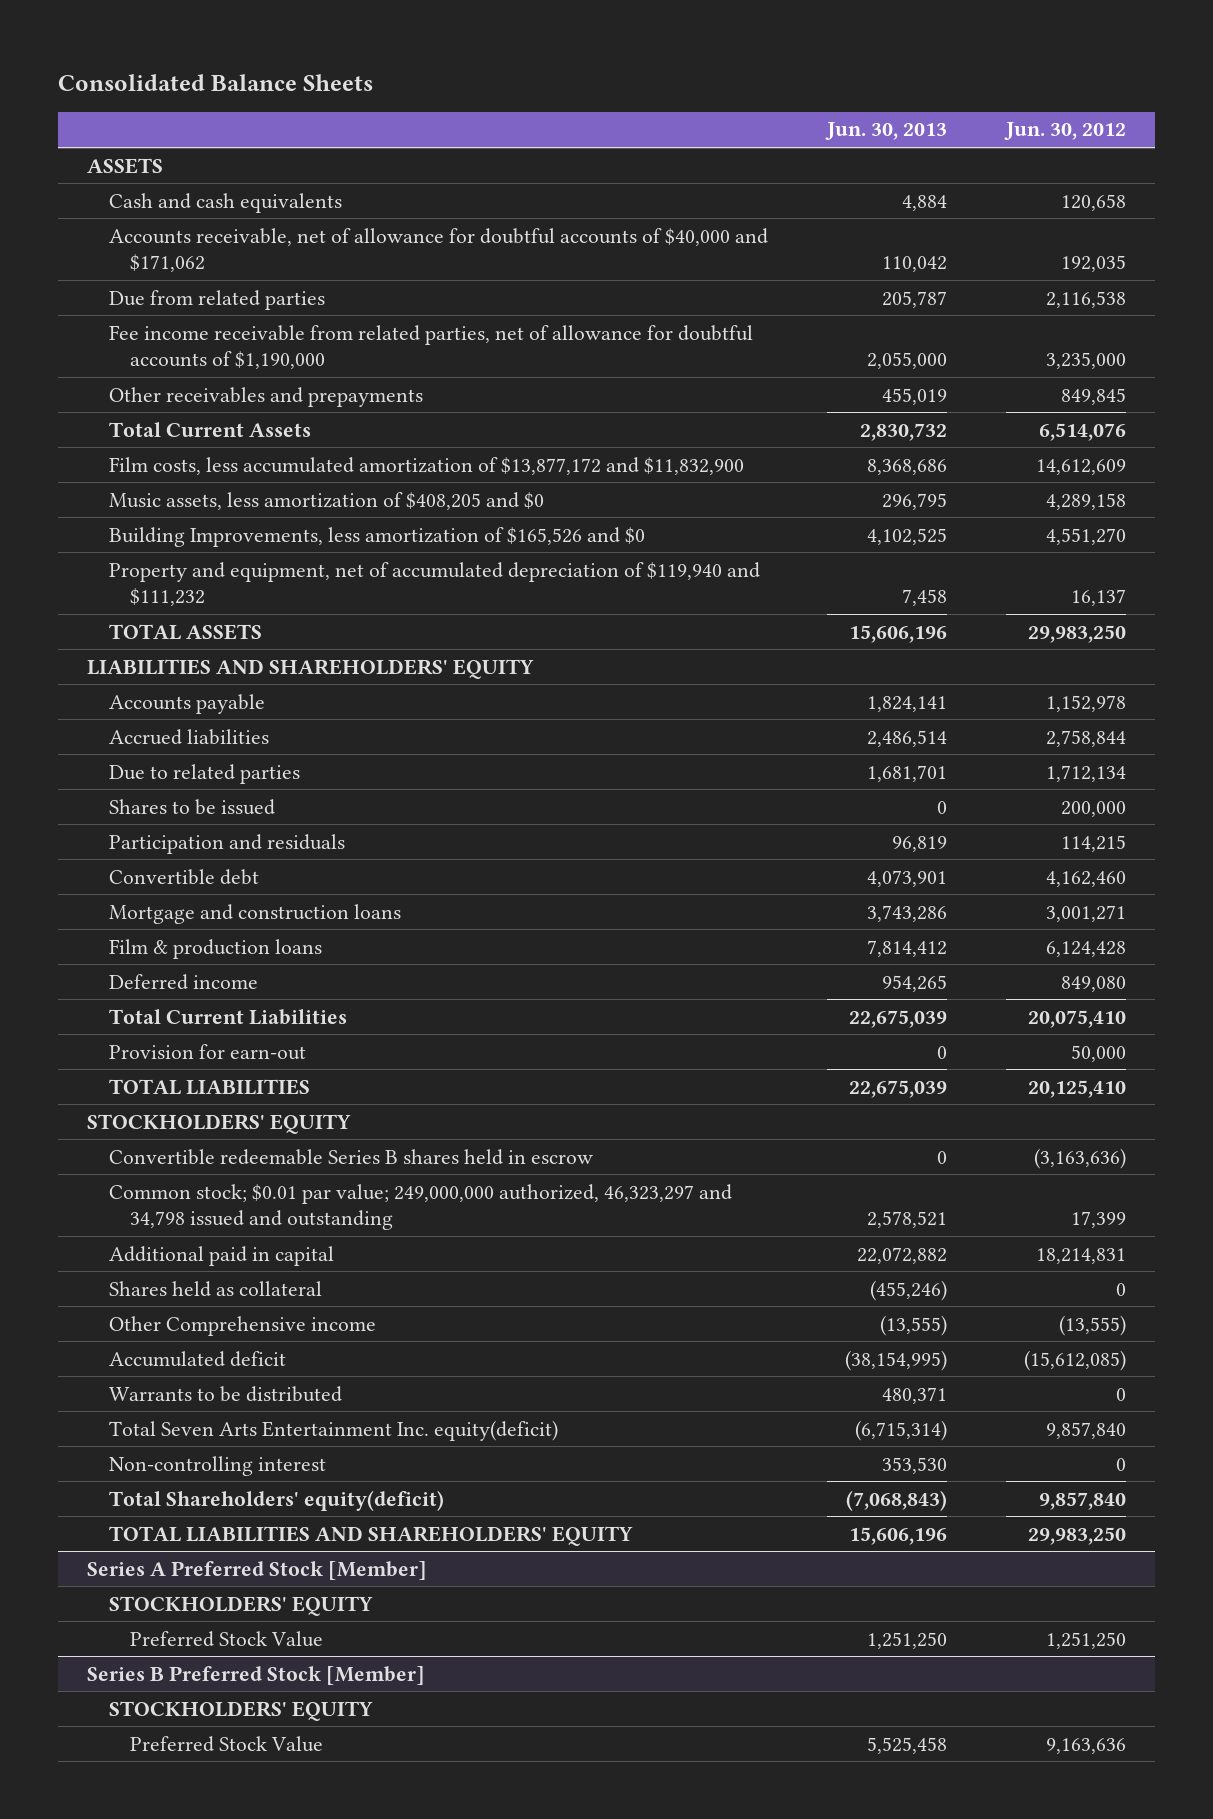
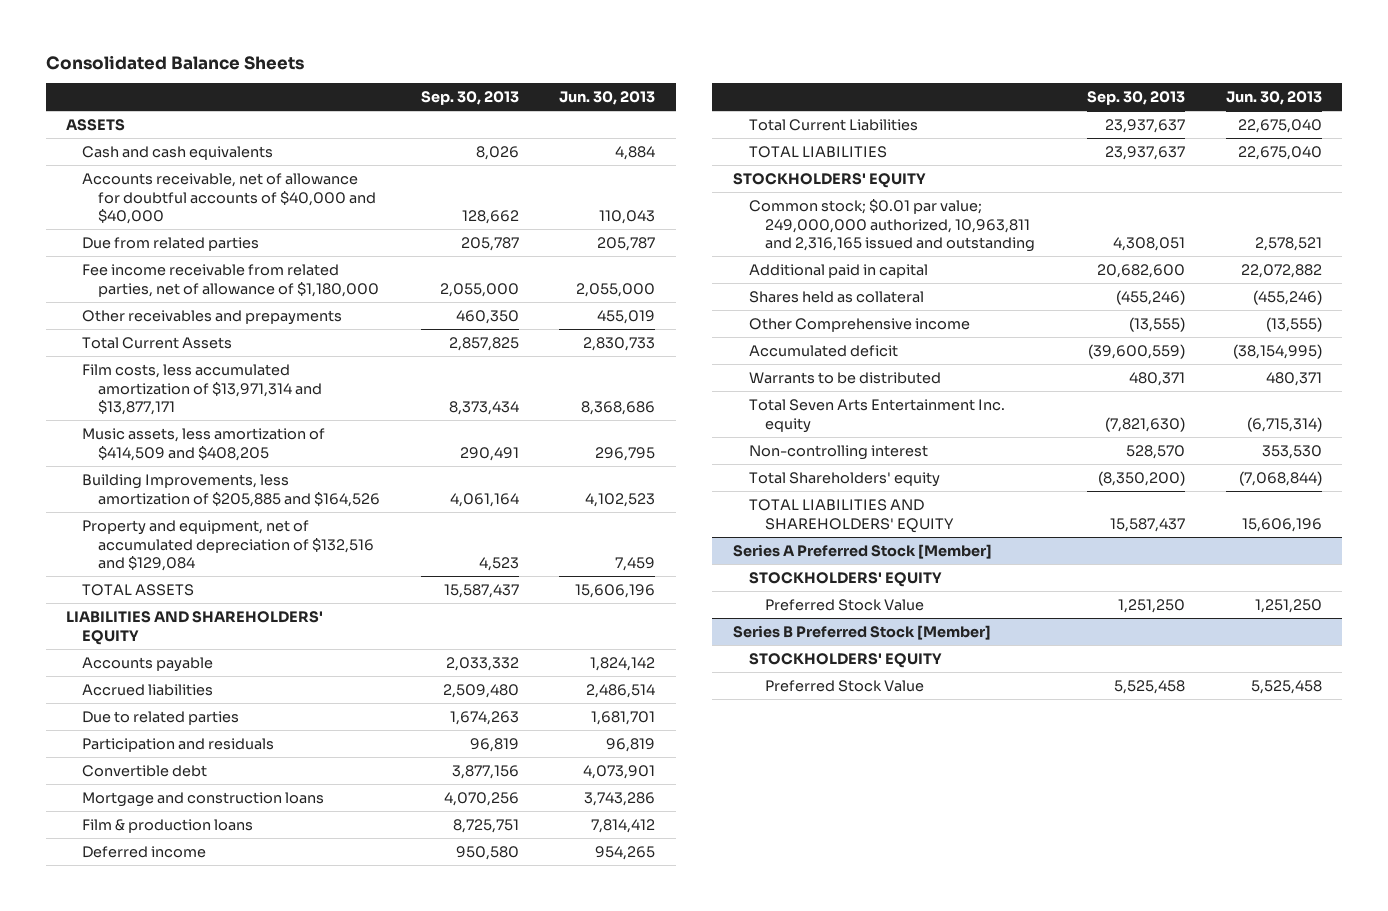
[1003,122,1126,141] Jun. 30, 2012 -> none
none -> [420,91,519,106] Sep. 30, 2013
[108,227,768,273] Accounts receivable, net of allowance for doubtful accounts of $40,000 and $171,062 -> [82,172,377,225] Accounts receivable, net of allowance for doubtful accounts of $40,000 and $40,000
[881,256,947,273] 110,042 -> [599,210,656,225] 110,043
[108,324,753,370] Fee income receivable from related parties, net of allowance for doubtful accounts of $1,190,000 -> [82,263,380,297] Fee income receivable from related parties, net of allowance of $1,180,000
[859,422,947,441] 2,830,732 -> [583,336,656,351] 2,830,733
[108,456,744,475] Film costs, less accumulated amortization of $13,877,172 and $11,832,900 -> [82,363,323,416] Film costs, less accumulated amortization of $13,971,314 and $13,877,171
[108,491,544,510] Music assets, less amortization of $408,205 and $0 -> [82,427,326,461] Music assets, less amortization of $414,509 and $408,205
[108,526,645,547] Building Improvements, less amortization of $165,526 and $0 -> [82,473,381,507] Building Improvements, less amortization of $205,885 and $164,526
[866,527,947,545] 4,102,525 -> [585,492,656,507] 4,102,523
[108,561,760,607] Property and equipment, net of accumulated depreciation of $119,940 and $111,232 -> [82,519,375,572] Property and equipment, net of accumulated depreciation of $132,516 and $129,084
[901,589,947,607] 7,458 -> [615,557,656,572] 7,459
[866,695,947,712] 1,824,141 -> [590,656,656,671] 1,824,142
[108,798,275,815] Shares to be issued -> none
[108,1043,306,1060] Provision for earn-out -> none
[848,1009,947,1028] 22,675,039 -> [1237,118,1322,133] 22,675,040
[848,1079,947,1098] 22,675,039 -> [1237,145,1322,160] 22,675,040
[108,1148,593,1165] Convertible redeemable Series B shares held in escrow -> none
[108,1183,732,1231] Common stock; $0.01 par value; 249,000,000 authorized, 46,323,297 and 34,798 issued and outstanding -> [748,198,1035,253] Common stock; $0.01 par value; 249,000,000 authorized, 10,963,811 and 2,316,165 issued and outstanding
[108,1419,558,1441] Total Seven Arts Entertainment Inc. equity(deficit) -> [748,398,1005,433] Total Seven Arts Entertainment Inc. equity
[108,1489,444,1511] Total Shareholders' equity(deficit) -> [748,471,940,487] Total Shareholders' equity
[845,1489,947,1511] (7,068,843) -> [1238,470,1322,486] (7,068,844)

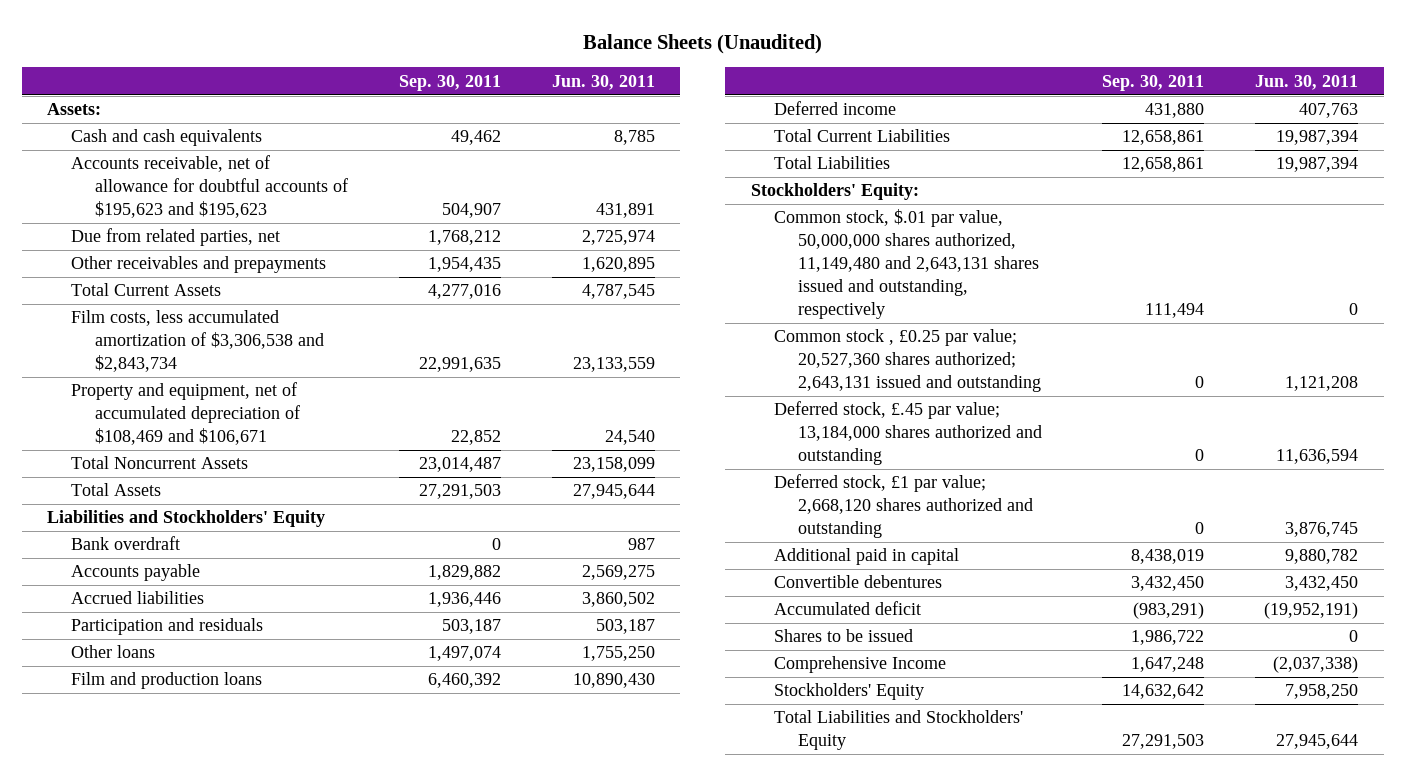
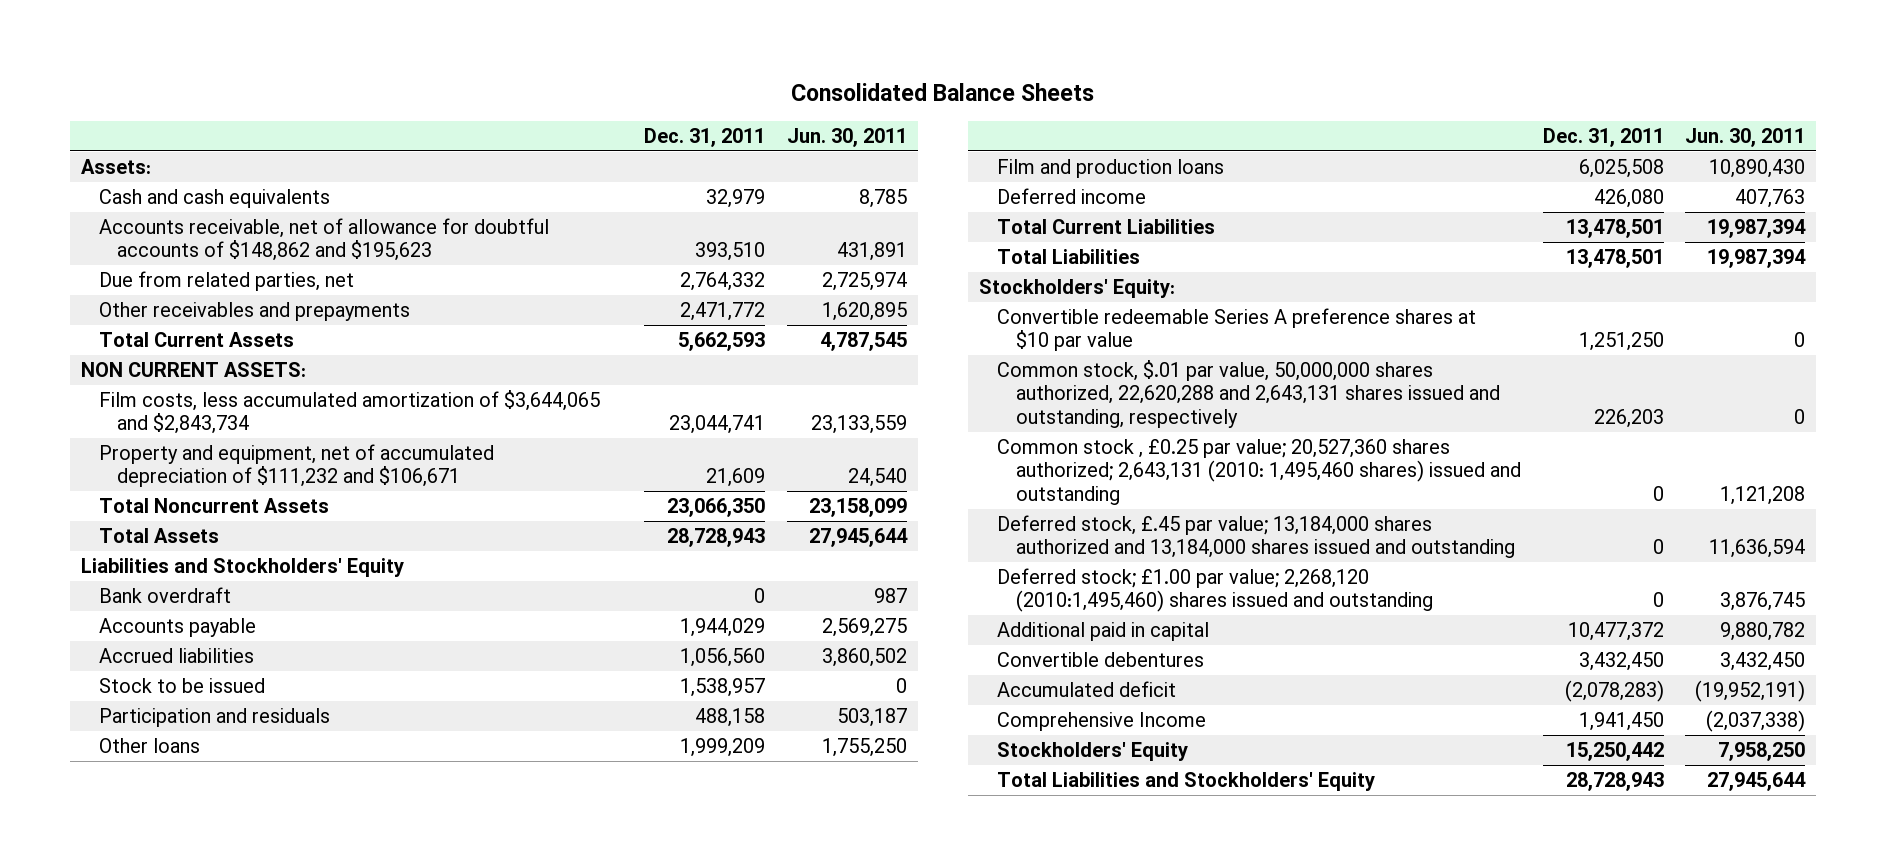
[582,34,822,55] Balance Sheets (Unaudited) -> [791,82,1095,101] Consolidated Balance Sheets
[398,74,501,91] Sep. 30, 2011 -> none
none -> [644,127,766,147] Dec. 31, 2011
[70,155,348,219] Accounts receivable, net of allowance for doubtful accounts of $195,623 and $195,623 -> [98,217,549,262] Accounts receivable, net of allowance for doubtful accounts of $148,862 and $195,623
none -> [80,361,306,377] NON CURRENT ASSETS:
[70,310,324,373] Film costs, less accumulated amortization of $3,306,538 and $2,843,734 -> [98,389,600,435] Film costs, less accumulated amortization of $3,644,065 and $2,843,734
[70,382,300,446] Property and equipment, net of accumulated depreciation of $108,469 and $106,671 -> [98,443,494,488] Property and equipment, net of accumulated depreciation of $111,232 and $106,671
none -> [98,677,265,693] Stock to be issued
none -> [997,307,1477,352] Convertible redeemable Series A preference shares at $10 par value
[774,209,1039,319] Common stock, $.01 par value, 50,000,000 shares authorized, 11,149,480 and 2,643,131 shares issued and outstanding, respectively -> [997,359,1500,428] Common stock, $.01 par value, 50,000,000 shares authorized, 22,620,288 and 2,643,131 shares issued and outstanding, respectively
[774,329,1041,393] Common stock , £0.25 par value; 20,527,360 shares authorized; 2,643,131 issued and outstanding -> [997,438,1521,505] Common stock , £0.25 par value; 20,527,360 shares authorized; 2,643,131 (2010: 1,495,460 shares) issued and outstanding
[774,401,1042,466] Deferred stock, £.45 par value; 13,184,000 shares authorized and outstanding -> [997,514,1515,559] Deferred stock, £.45 par value; 13,184,000 shares authorized and 13,184,000 shares issued and outstanding
[774,474,1033,539] Deferred stock, £1 par value; 2,668,120 shares authorized and outstanding -> [997,567,1433,613] Deferred stock; £1.00 par value; 2,268,120 (2010:1,495,460) shares issued and outstanding
[774,629,914,643] Shares to be issued -> none

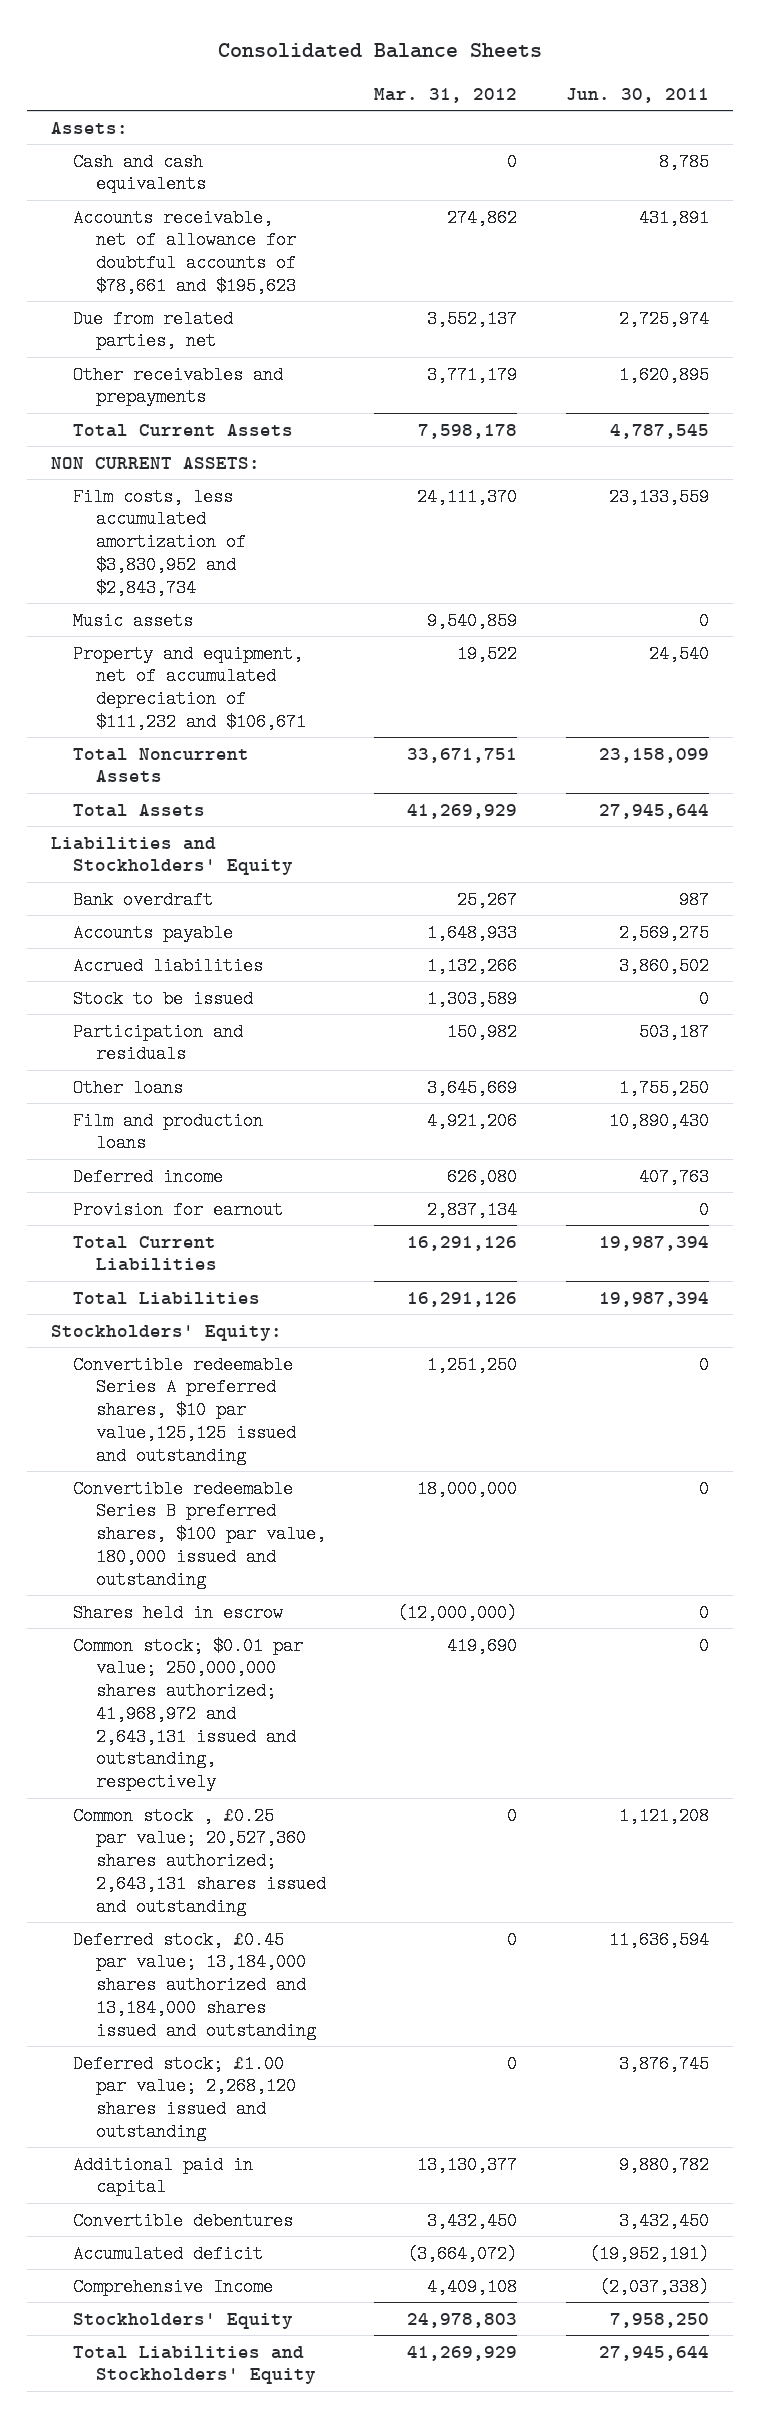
[644,127,766,147] Dec. 31, 2011 -> none
none -> [374,87,518,103] Mar. 31, 2012
[98,217,549,262] Accounts receivable, net of allowance for doubtful accounts of $148,862 and $195,623 -> [73,208,296,295] Accounts receivable, net of allowance for doubtful accounts of $78,661 and $195,623
[98,389,600,435] Film costs, less accumulated amortization of $3,644,065 and $2,843,734 -> [73,487,246,597] Film costs, less accumulated amortization of $3,830,952 and $2,843,734
none -> [73,611,194,630] Music assets
none -> [73,1200,284,1219] Provision for earnout
[997,307,1477,352] Convertible redeemable Series A preference shares at $10 par value -> [73,1355,296,1465] Convertible redeemable Series A preferred shares, $10 par value,125,125 issued and outstanding
none -> [73,1479,326,1589] Convertible redeemable Series B preferred shares, $100 par value, 180,000 issued and outstanding
none -> [73,1603,284,1622] Shares held in escrow
[997,359,1500,428] Common stock, $.01 par value, 50,000,000 shares authorized, 22,620,288 and 2,643,131 shares issued and outstanding, respectively -> [73,1636,304,1792] Common stock; $0.01 par value; 250,000,000 shares authorized; 41,968,972 and 2,643,131 issued and outstanding, respectively
[997,438,1521,505] Common stock , £0.25 par value; 20,527,360 shares authorized; 2,643,131 (2010: 1,495,460 shares) issued and outstanding -> [73,1806,326,1916] Common stock , £0.25 par value; 20,527,360 shares authorized; 2,643,131 shares issued and outstanding
[997,514,1515,559] Deferred stock, £.45 par value; 13,184,000 shares authorized and 13,184,000 shares issued and outstanding -> [73,1930,316,2040] Deferred stock, £0.45 par value; 13,184,000 shares authorized and 13,184,000 shares issued and outstanding
[997,567,1433,613] Deferred stock; £1.00 par value; 2,268,120 (2010:1,495,460) shares issued and outstanding -> [73,2054,296,2141] Deferred stock; £1.00 par value; 2,268,120 shares issued and outstanding

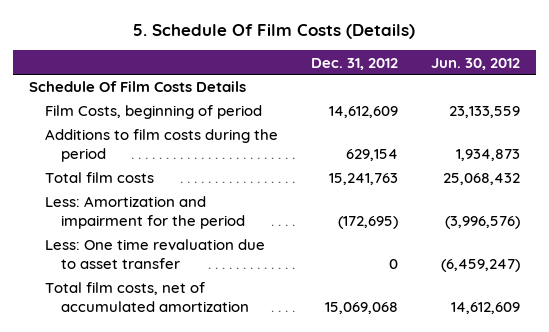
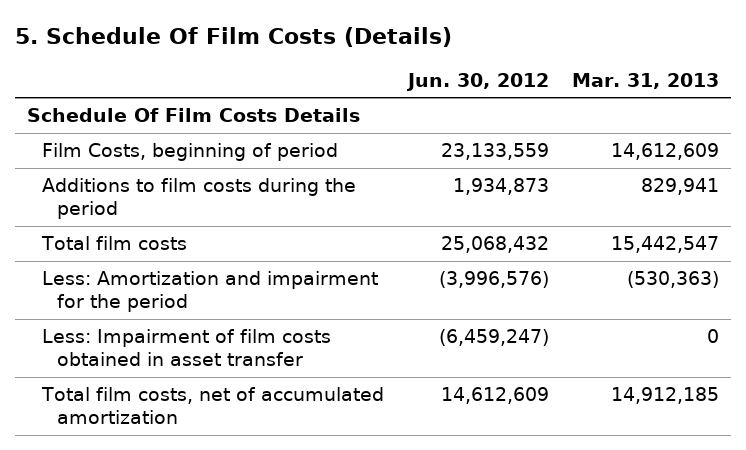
[310,57,398,70] Dec. 31, 2012 -> none
none -> [572,72,720,89] Mar. 31, 2013
[45,239,266,269] Less: One time revaluation due to asset transfer -> [42,329,332,367] Less: Impairment of film costs obtained in asset transfer

